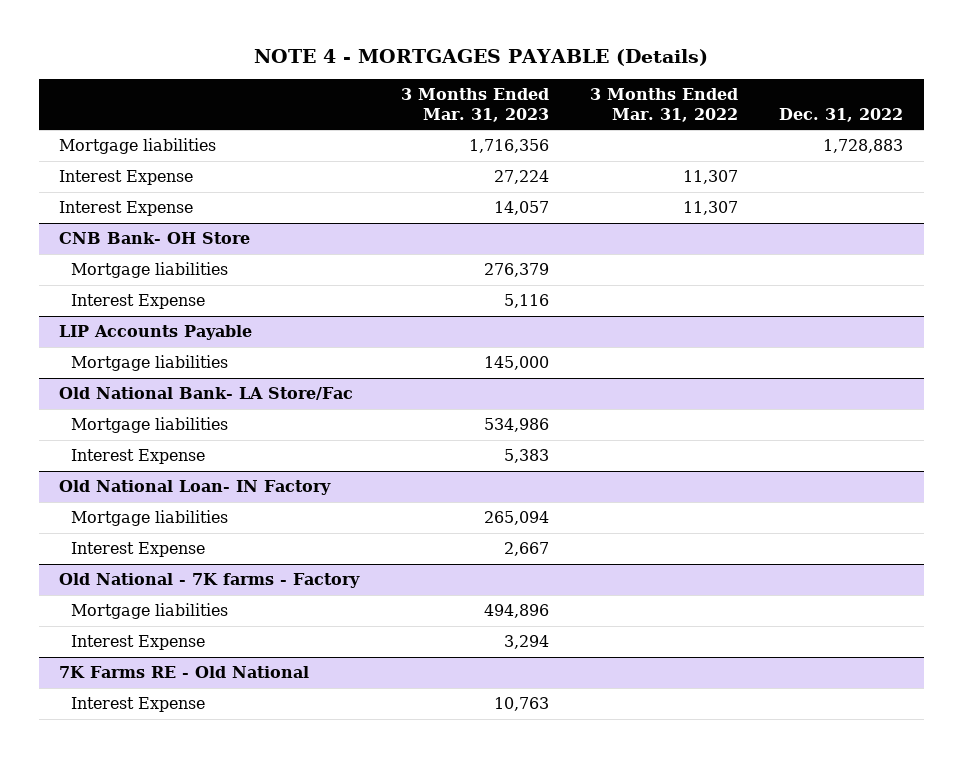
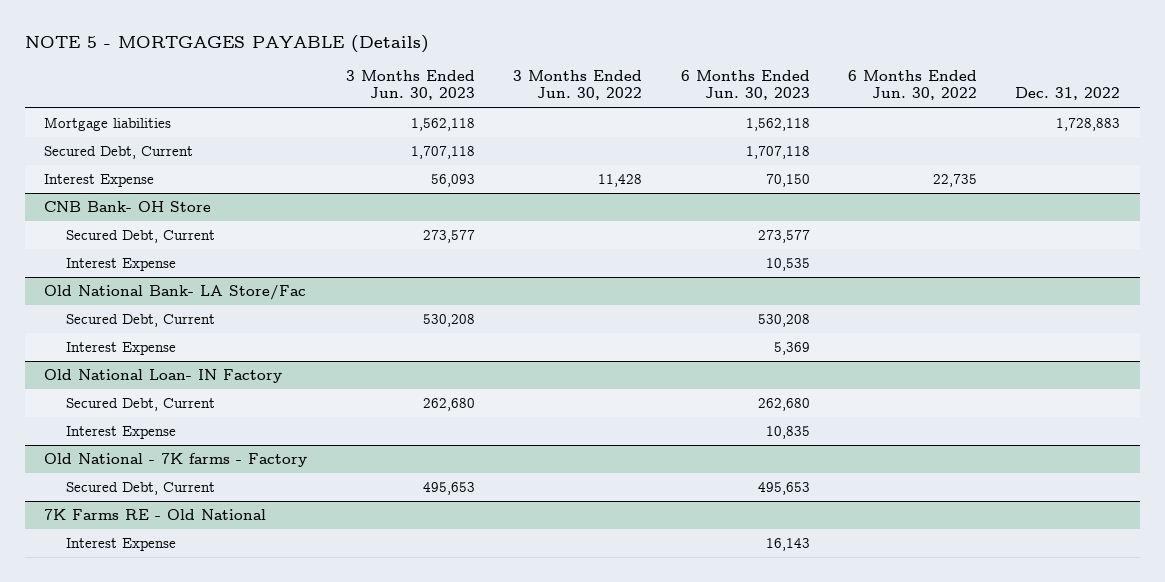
[254,49,709,67] NOTE 4 - MORTGAGES PAYABLE (Details) -> [25,34,430,53] NOTE 5 - MORTGAGES PAYABLE (Details)
[400,88,549,122] 3 Months Ended Mar. 31, 2023 -> none
[589,88,738,122] 3 Months Ended Mar. 31, 2022 -> none
none -> [345,70,475,101] 3 Months Ended Jun. 30, 2023
none -> [513,70,643,101] 3 Months Ended Jun. 30, 2022
none -> [680,70,810,101] 6 Months Ended Jun. 30, 2023
none -> [848,70,978,101] 6 Months Ended Jun. 30, 2022
[59,170,194,186] Interest Expense -> none
none -> [44,146,194,160] Secured Debt, Current
[71,262,229,279] Mortgage liabilities -> [66,230,216,244] Secured Debt, Current
[59,325,253,341] LIP Accounts Payable -> none
[71,355,229,372] Mortgage liabilities -> none
[71,417,229,434] Mortgage liabilities -> [66,314,216,328] Secured Debt, Current
[71,510,229,527] Mortgage liabilities -> [66,398,216,412] Secured Debt, Current
[71,635,206,651] Interest Expense -> none
[71,603,229,620] Mortgage liabilities -> [66,482,216,496] Secured Debt, Current

